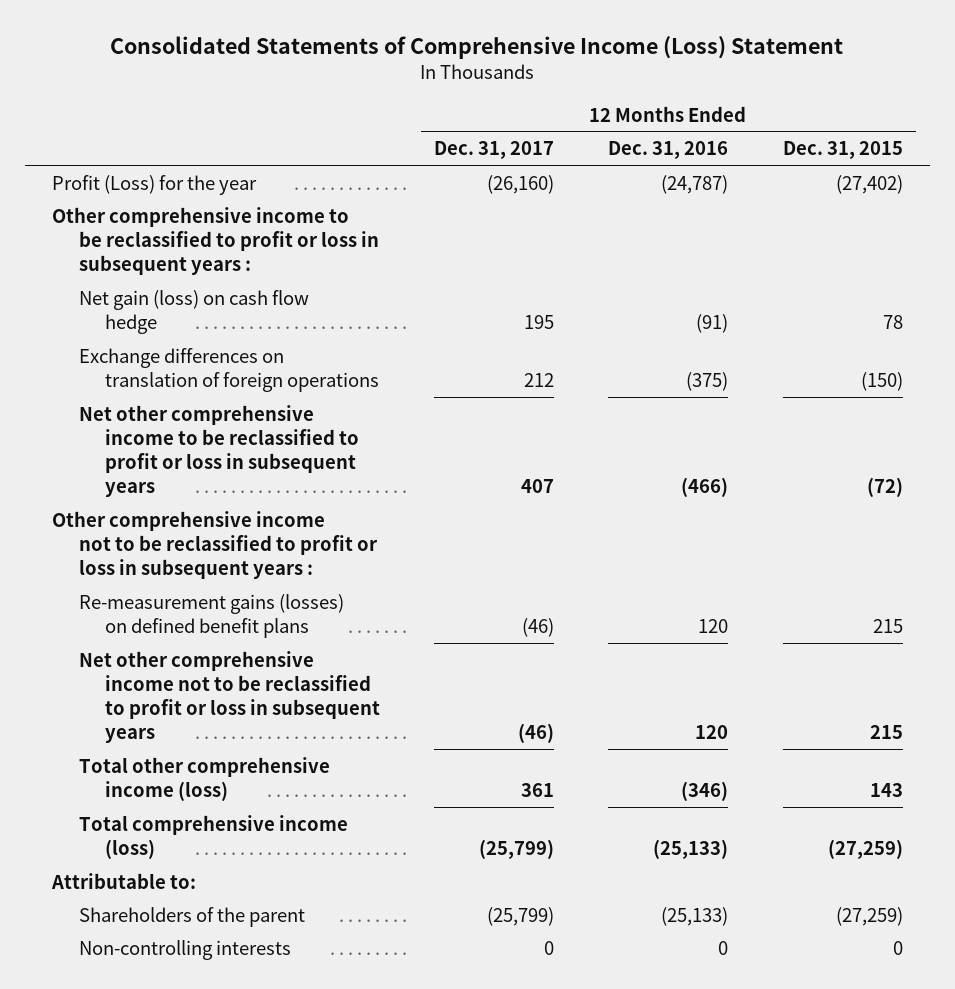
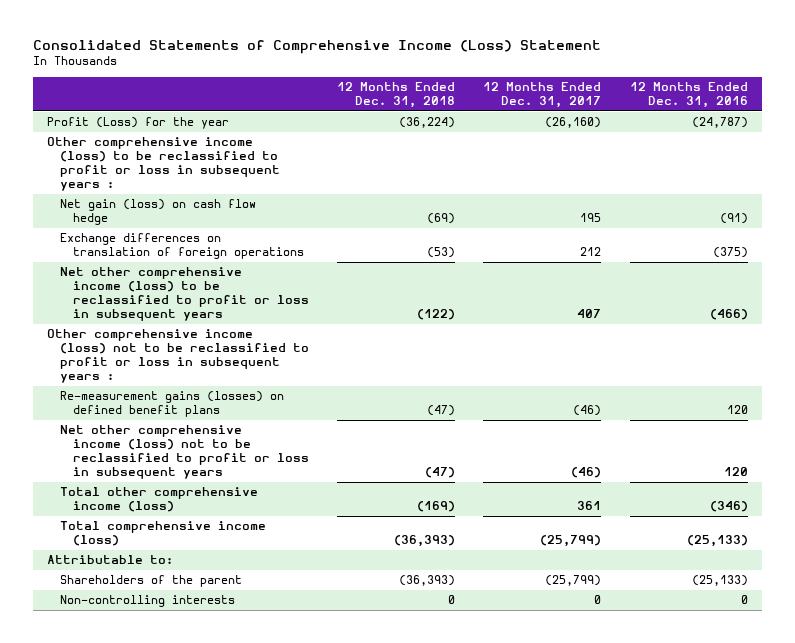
[782,141,903,160] Dec. 31, 2015 -> none
none -> [337,82,456,109] 12 Months Ended Dec. 31, 2018
[52,206,379,275] Other comprehensive income to be reclassified to profit or loss in subsequent years : -> [46,137,280,192] Other comprehensive income (loss) to be reclassified to profit or loss in subsequent years :
[78,404,360,498] Net other comprehensive income to be reclassified to profit or loss in subsequent years -> [59,267,309,322] Net other comprehensive income (loss) to be reclassified to profit or loss in subsequent years
[52,510,378,579] Other comprehensive income not to be reclassified to profit or loss in subsequent years : -> [46,329,309,384] Other comprehensive income (loss) not to be reclassified to profit or loss in subsequent years :
[78,650,381,744] Net other comprehensive income not to be reclassified to profit or loss in subsequent years -> [59,425,309,480] Net other comprehensive income (loss) not to be reclassified to profit or loss in subsequent years

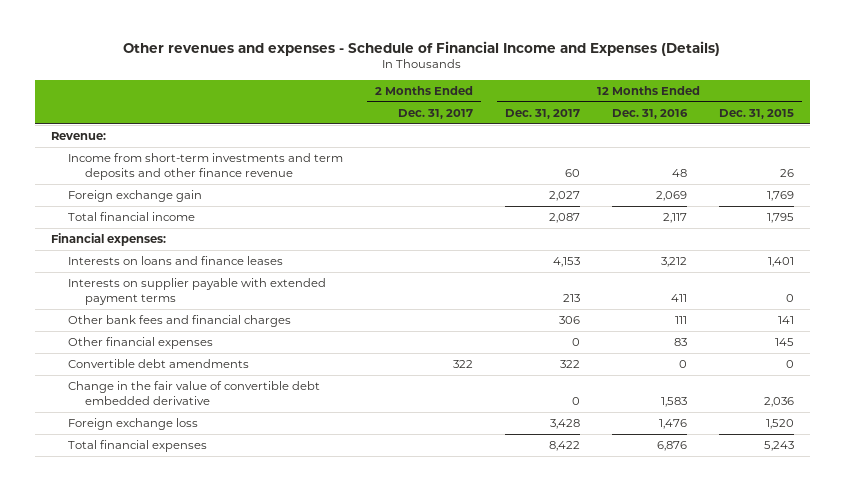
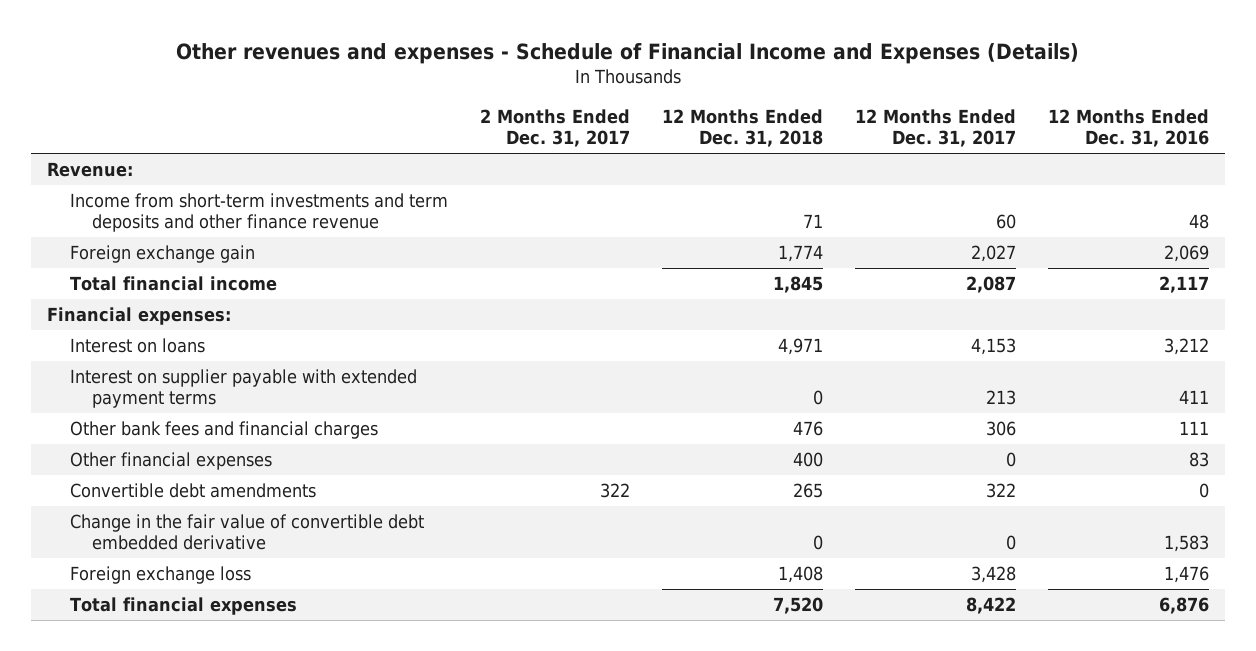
[718,108,794,119] Dec. 31, 2015 -> none
none -> [661,109,823,148] 12 Months Ended Dec. 31, 2018
[67,256,283,266] Interests on loans and finance leases -> [69,338,205,354] Interest on loans
[67,278,326,305] Interests on supplier payable with extended payment terms -> [69,369,417,409] Interest on supplier payable with extended payment terms

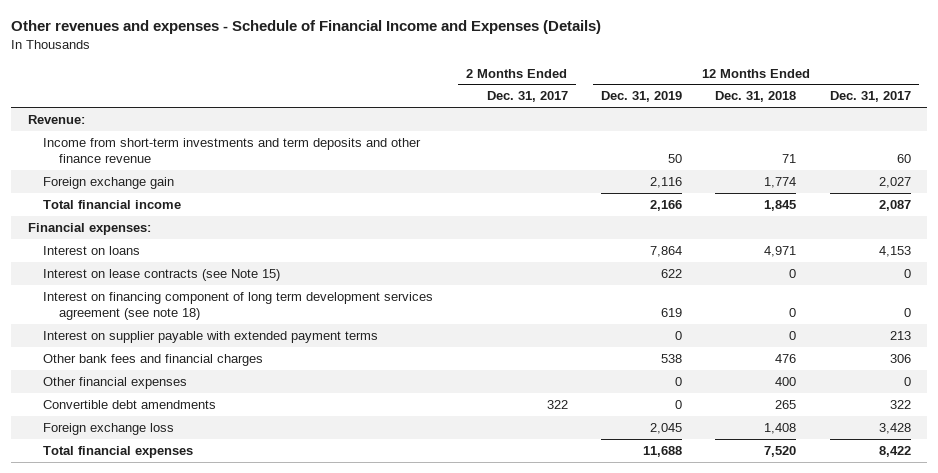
[1047,109,1209,148] 12 Months Ended Dec. 31, 2016 -> none
none -> [600,91,682,103] Dec. 31, 2019
none -> [43,268,281,281] Interest on lease contracts (see Note 15)
none -> [43,291,434,321] Interest on financing component of long term development services agreement (see note 18)
[69,514,424,551] Change in the fair value of convertible debt embedded derivative -> none

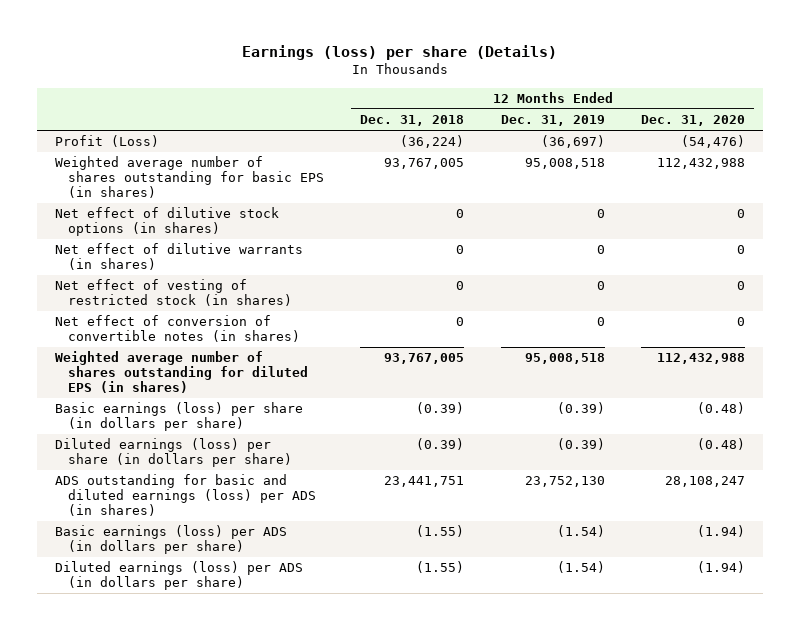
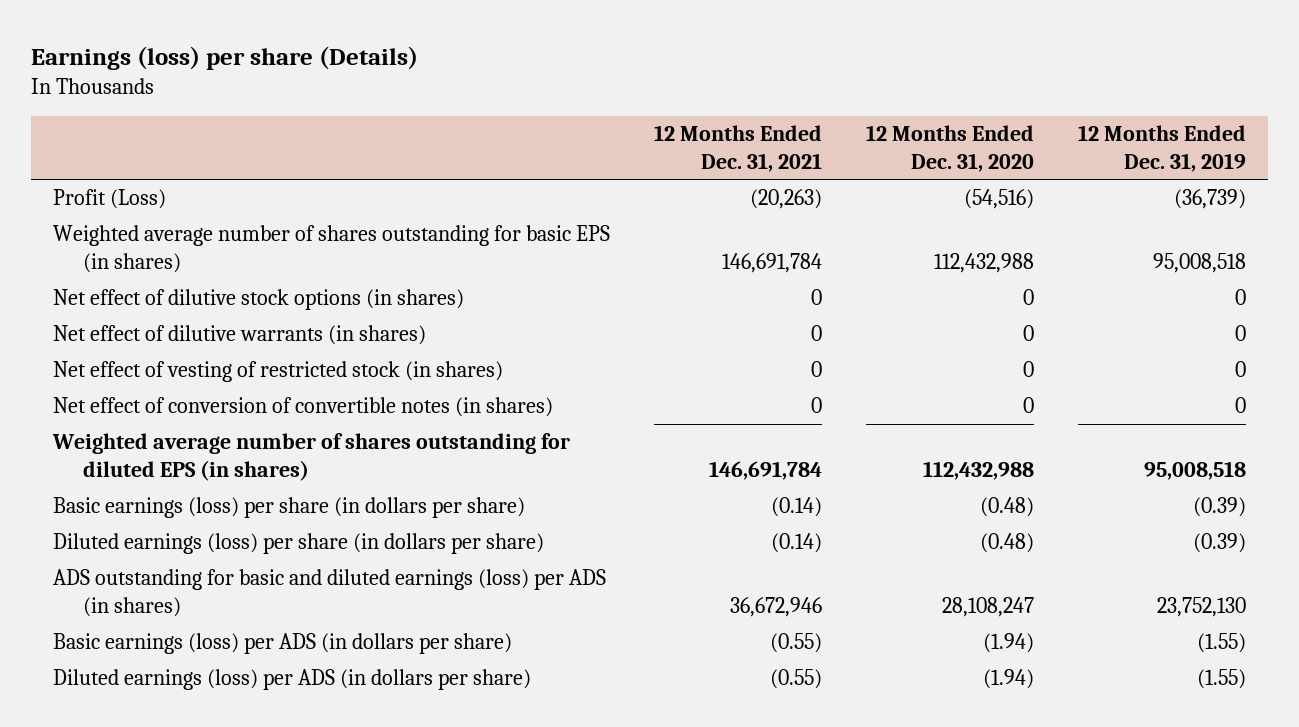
[360,115,465,127] Dec. 31, 2018 -> none
none -> [654,125,823,172] 12 Months Ended Dec. 31, 2021
[540,135,605,149] (36,697) -> [1173,189,1246,210] (36,739)
[681,135,746,149] (54,476) -> [963,189,1034,210] (54,516)
[556,525,605,538] (1.54) -> [1196,633,1246,654] (1.55)
[556,561,605,574] (1.54) -> [1196,669,1246,690] (1.55)

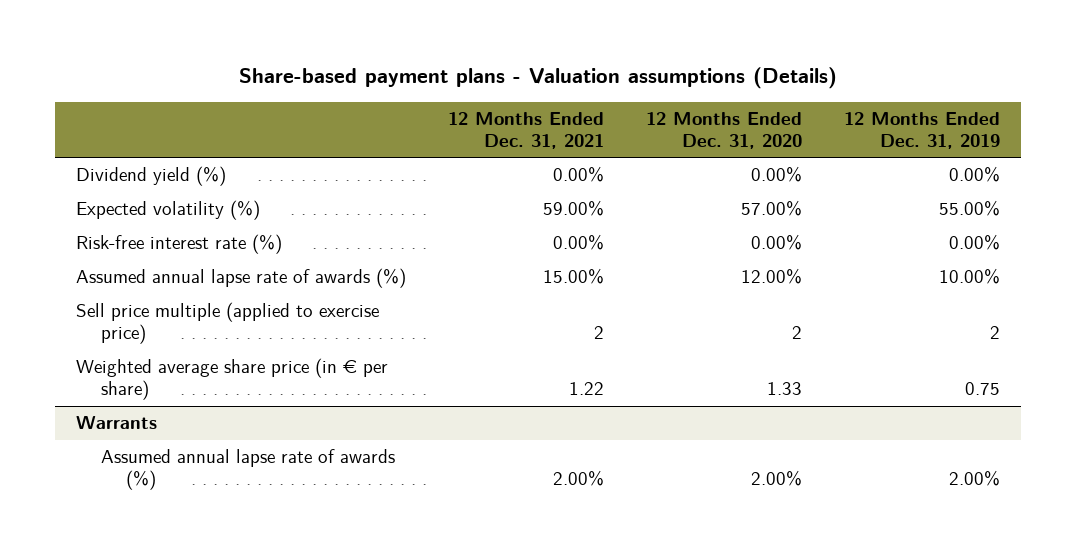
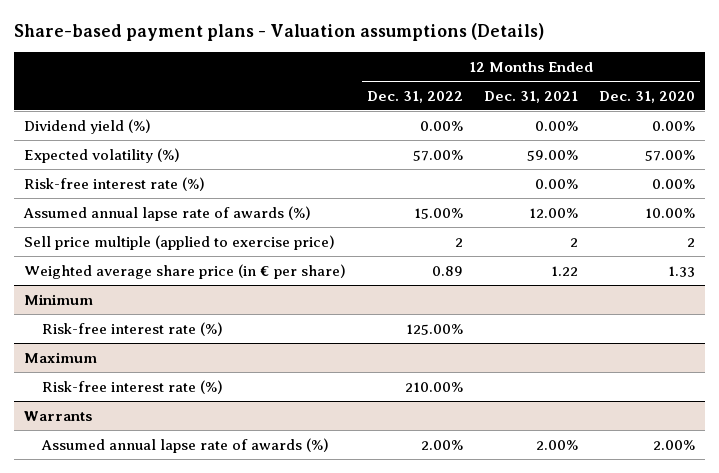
[843,111,1000,149] 12 Months Ended Dec. 31, 2019 -> none
none -> [367,90,464,103] Dec. 31, 2022
[542,268,604,285] 15.00% -> [529,207,579,218] 12.00%
[740,268,802,285] 12.00% -> [644,207,695,218] 10.00%
none -> [24,293,94,305] Minimum
none -> [41,321,223,336] Risk-free interest rate (%)
none -> [24,351,98,363] Maximum
none -> [41,379,223,394] Risk-free interest rate (%)

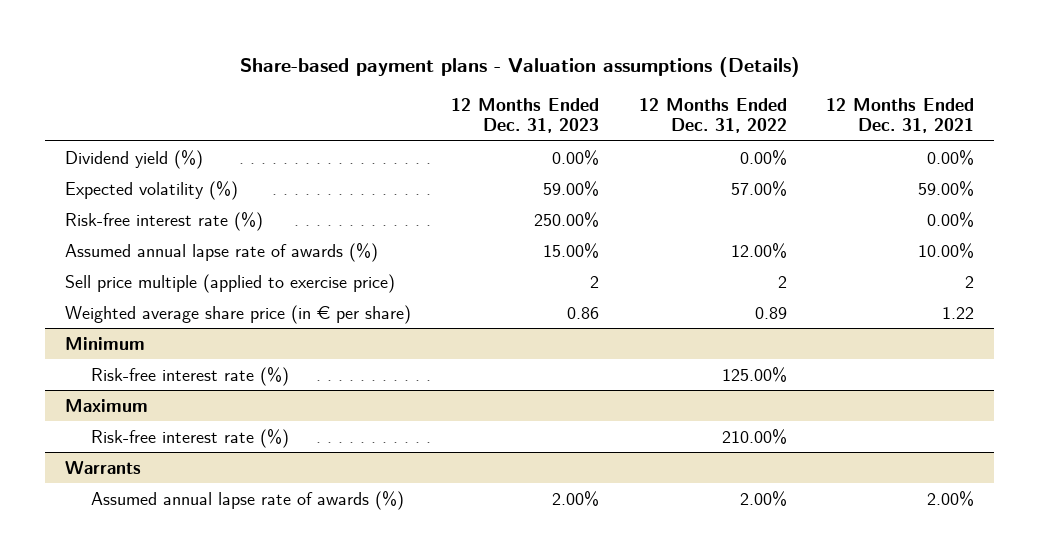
[598,90,695,103] Dec. 31, 2020 -> none
none -> [450,98,599,133] 12 Months Ended Dec. 31, 2023
[414,207,464,219] 15.00% -> [730,242,787,258] 12.00%
[529,207,579,218] 12.00% -> [918,242,975,258] 10.00%

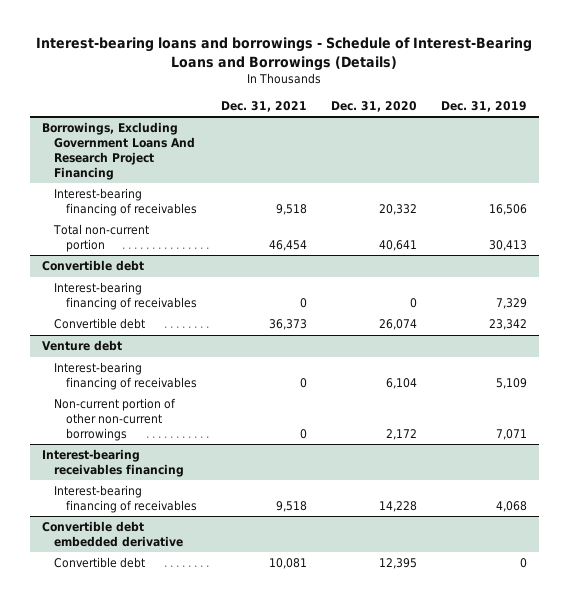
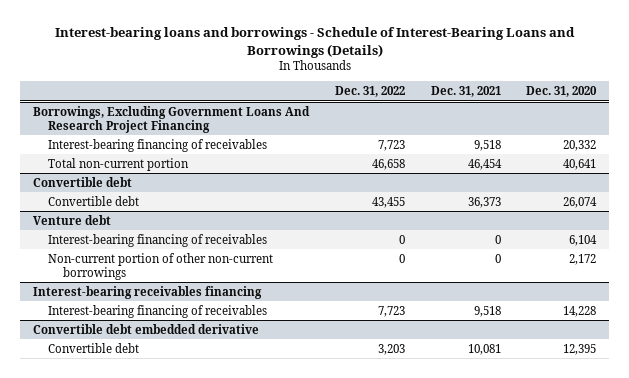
[440,100,527,112] Dec. 31, 2019 -> none
none -> [334,86,405,98] Dec. 31, 2022
[53,282,197,311] Interest-bearing financing of receivables -> none

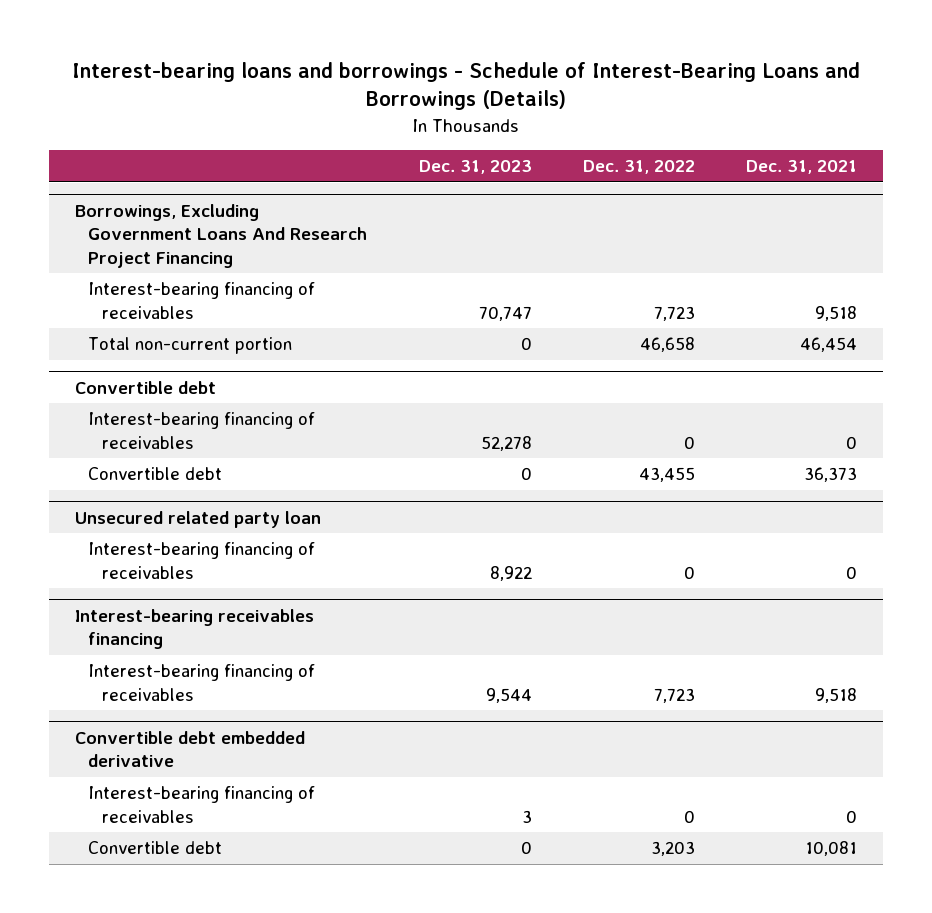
[526,86,598,98] Dec. 31, 2020 -> none
none -> [418,160,532,175] Dec. 31, 2023
none -> [88,412,316,449] Interest-bearing financing of receivables
[32,214,111,225] Venture debt -> [74,510,321,528] Unsecured related party loan
[47,252,273,280] Non-current portion of other non-current borrowings -> none
none -> [88,786,316,823] Interest-bearing financing of receivables

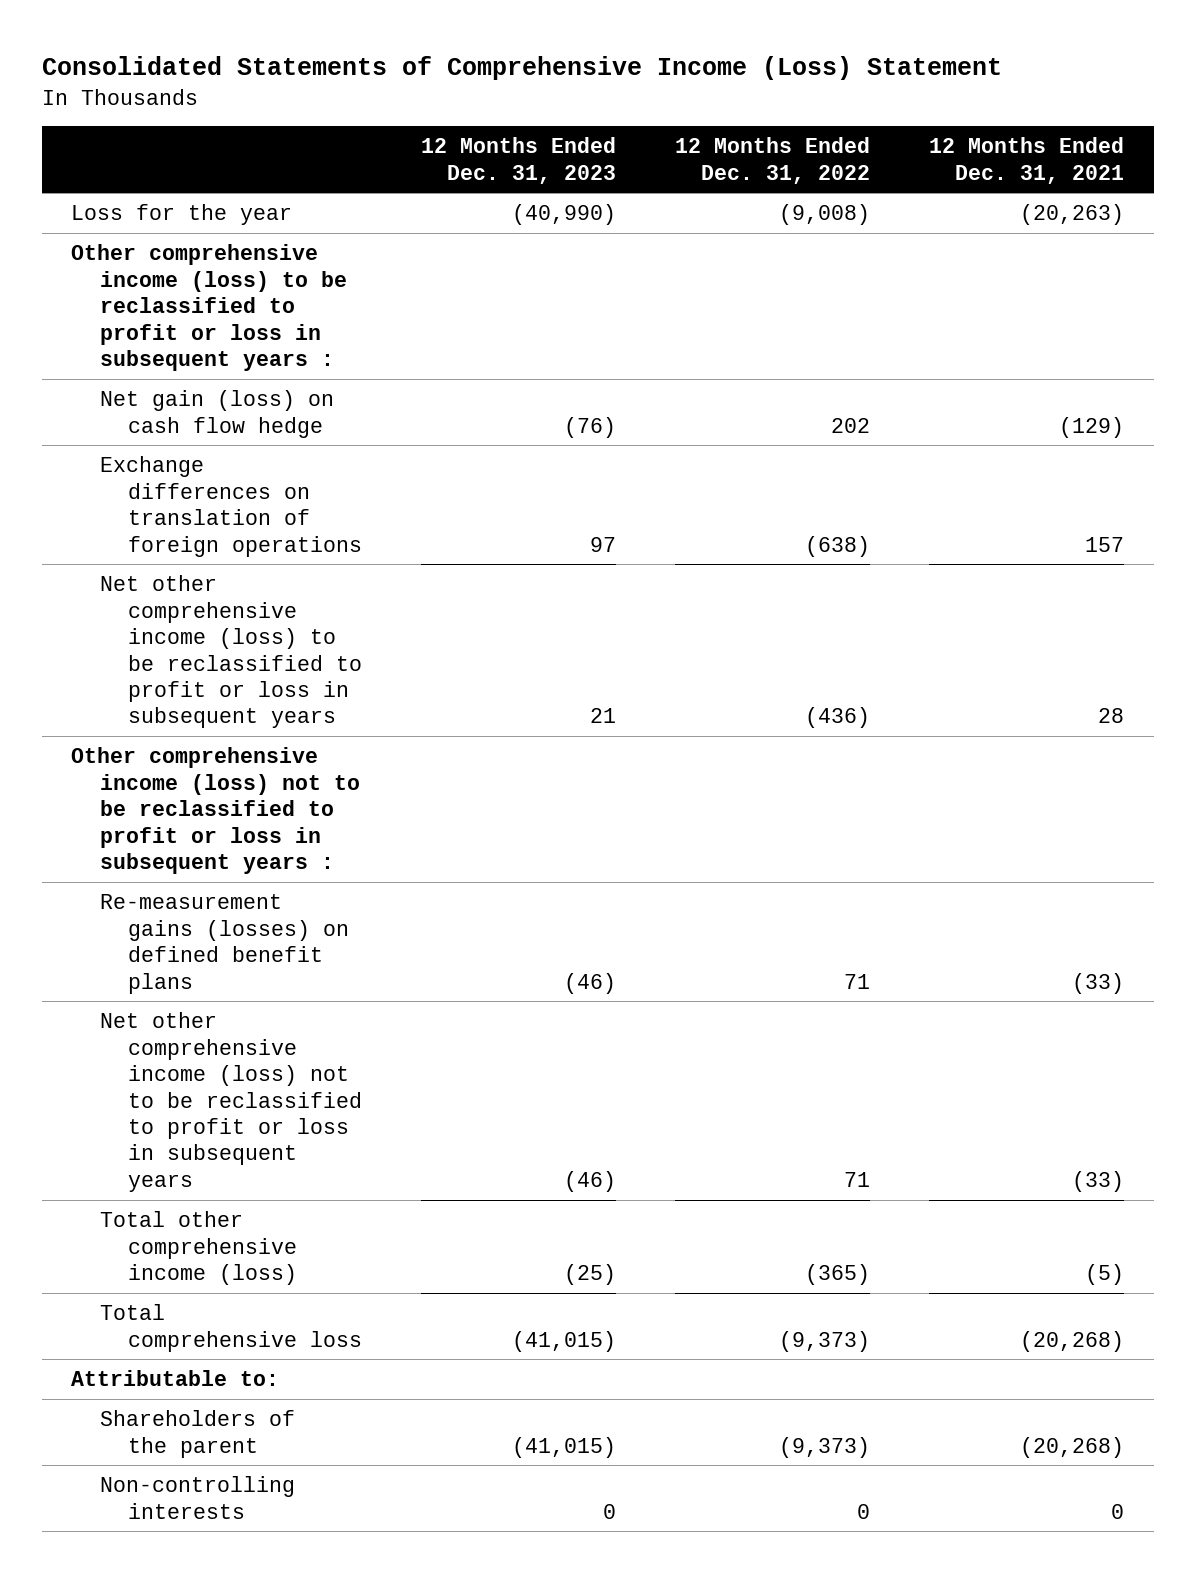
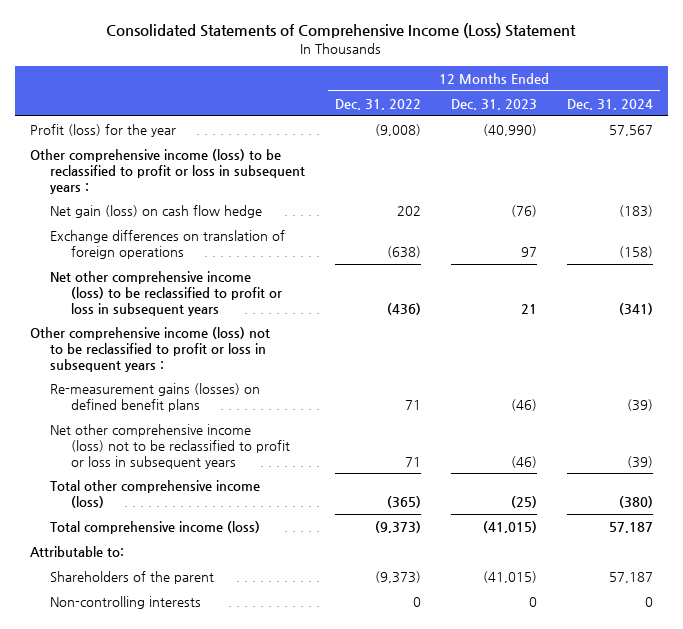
[929,137,1125,184] 12 Months Ended Dec. 31, 2021 -> none
none -> [566,98,653,110] Dec. 31, 2024
[71,204,293,226] Loss for the year -> [29,123,176,137] Profit (loss) for the year
[99,1304,363,1352] Total comprehensive loss -> [50,520,261,534] Total comprehensive income (loss)

